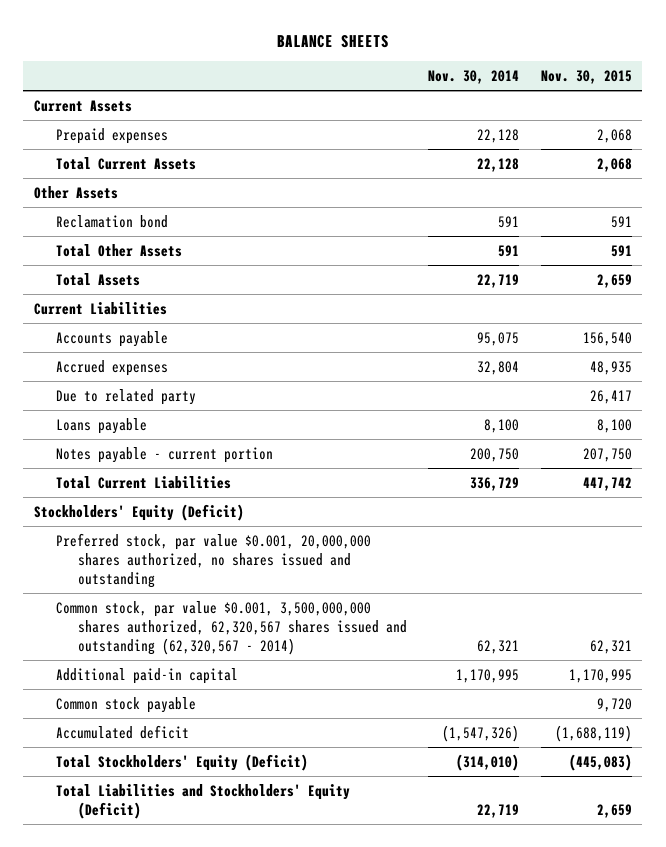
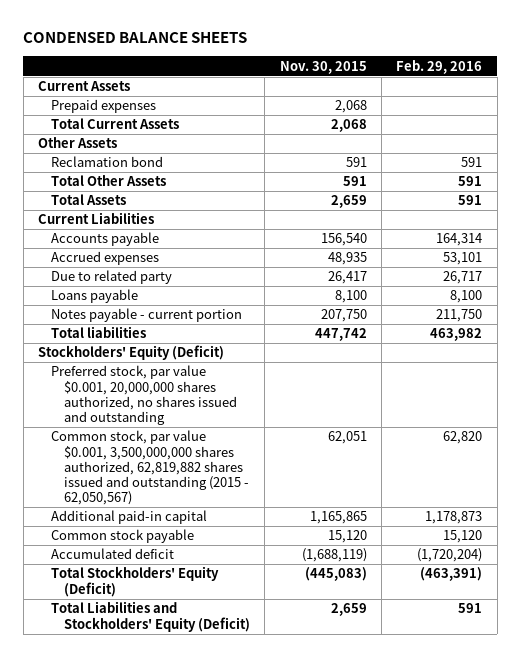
[276,34,389,48] BALANCE SHEETS -> [23,32,248,44] CONDENSED BALANCE SHEETS
[428,70,520,85] Nov. 30, 2014 -> none
none -> [396,59,483,74] Feb. 29, 2016
[56,475,232,489] Total Current Liabilities -> [51,326,147,339] Total liabilities
[56,600,407,655] Common stock, par value $0.001, 3,500,000,000 shares authorized, 62,320,567 shares issued and outstanding (62,320,567 - 2014) -> [51,430,250,506] Common stock, par value $0.001, 3,500,000,000 shares authorized, 62,819,882 shares issued and outstanding (2015 - 62,050,567)
[589,639,632,654] 62,321 -> [327,431,367,445] 62,051
[568,668,632,683] 1,170,995 -> [309,511,367,525] 1,165,865
[596,697,632,712] 9,720 -> [327,530,367,544] 15,120

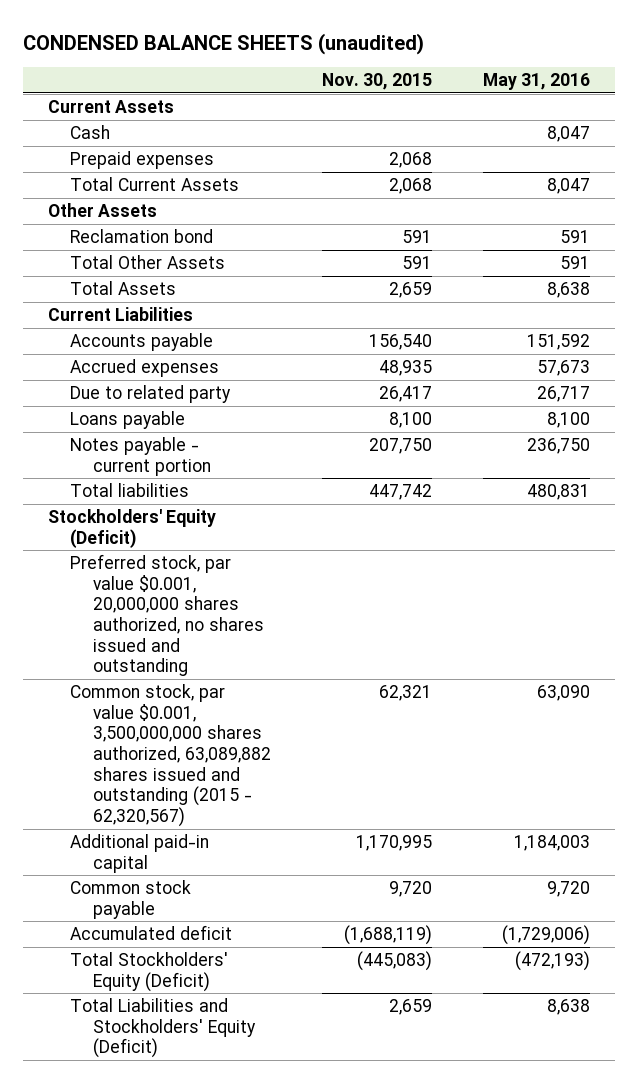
[23,32,248,44] CONDENSED BALANCE SHEETS -> [22,32,424,55] CONDENSED BALANCE SHEETS (unaudited)
[396,59,483,74] Feb. 29, 2016 -> none
none -> [482,72,590,90] May 31, 2016
none -> [70,125,111,140] Cash
[51,430,250,506] Common stock, par value $0.001, 3,500,000,000 shares authorized, 62,819,882 shares issued and outstanding (2015 - 62,050,567) -> [70,684,271,827] Common stock, par value $0.001, 3,500,000,000 shares authorized, 63,089,882 shares issued and outstanding (2015 - 62,320,567)
[327,431,367,445] 62,051 -> [378,685,432,702] 62,321
[309,511,367,525] 1,165,865 -> [355,835,432,852] 1,170,995
[327,530,367,544] 15,120 -> [388,881,432,898] 9,720

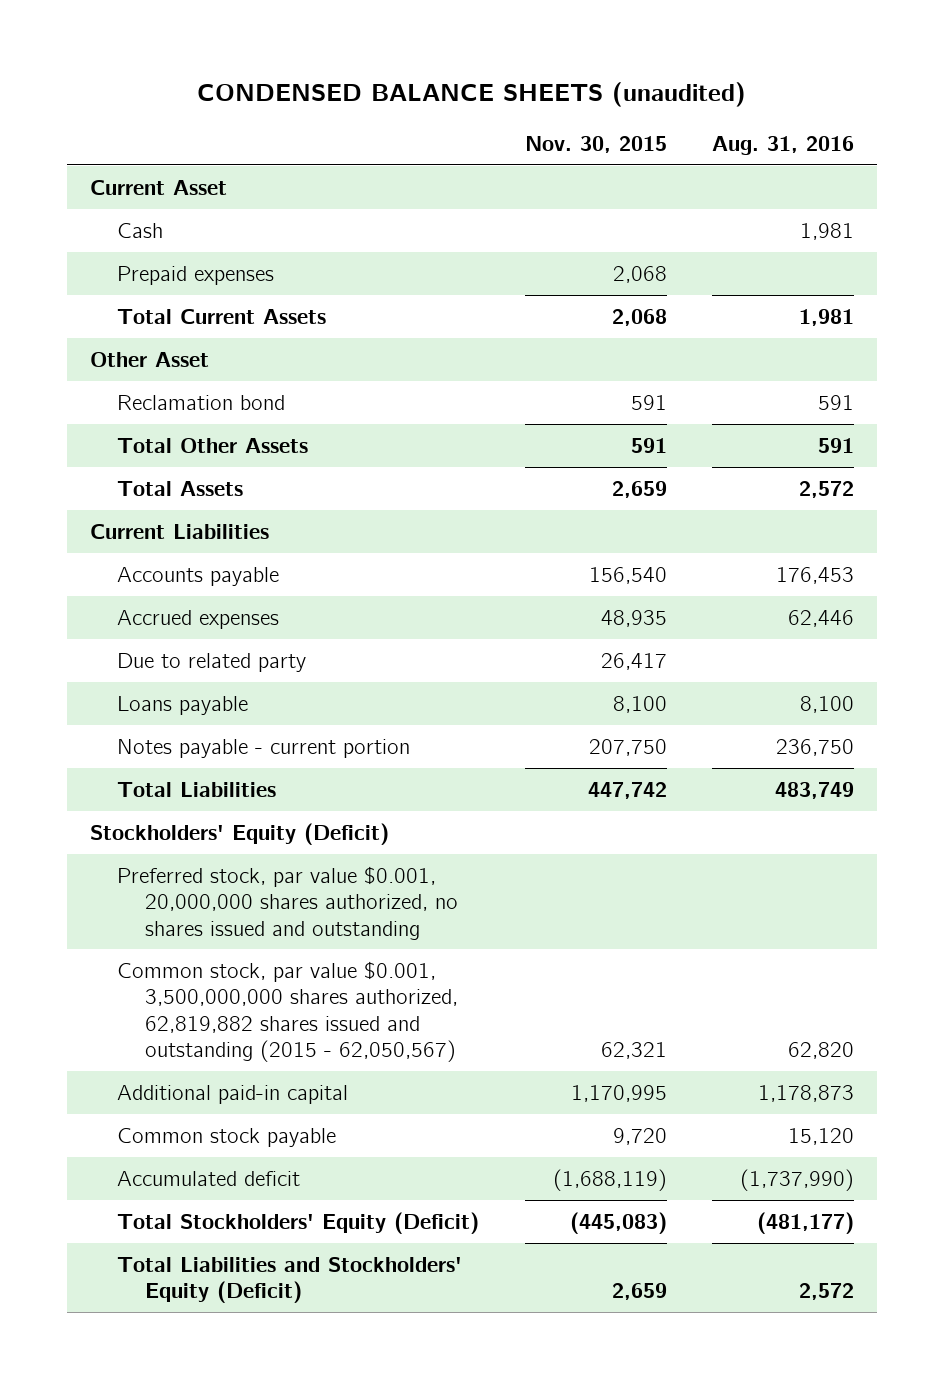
[482,72,590,90] May 31, 2016 -> none
none -> [711,136,854,156] Aug. 31, 2016
[48,100,175,114] Current Assets -> [89,179,227,195] Current Asset
[48,203,158,218] Other Assets -> [89,351,209,367] Other Asset
[70,483,190,498] Total liabilities -> [117,781,277,797] Total Liabilities
[70,684,271,827] Common stock, par value $0.001, 3,500,000,000 shares authorized, 63,089,882 shares issued and outstanding (2015 - 62,320,567) -> [117,960,459,1063] Common stock, par value $0.001, 3,500,000,000 shares authorized, 62,819,882 shares issued and outstanding (2015 - 62,050,567)

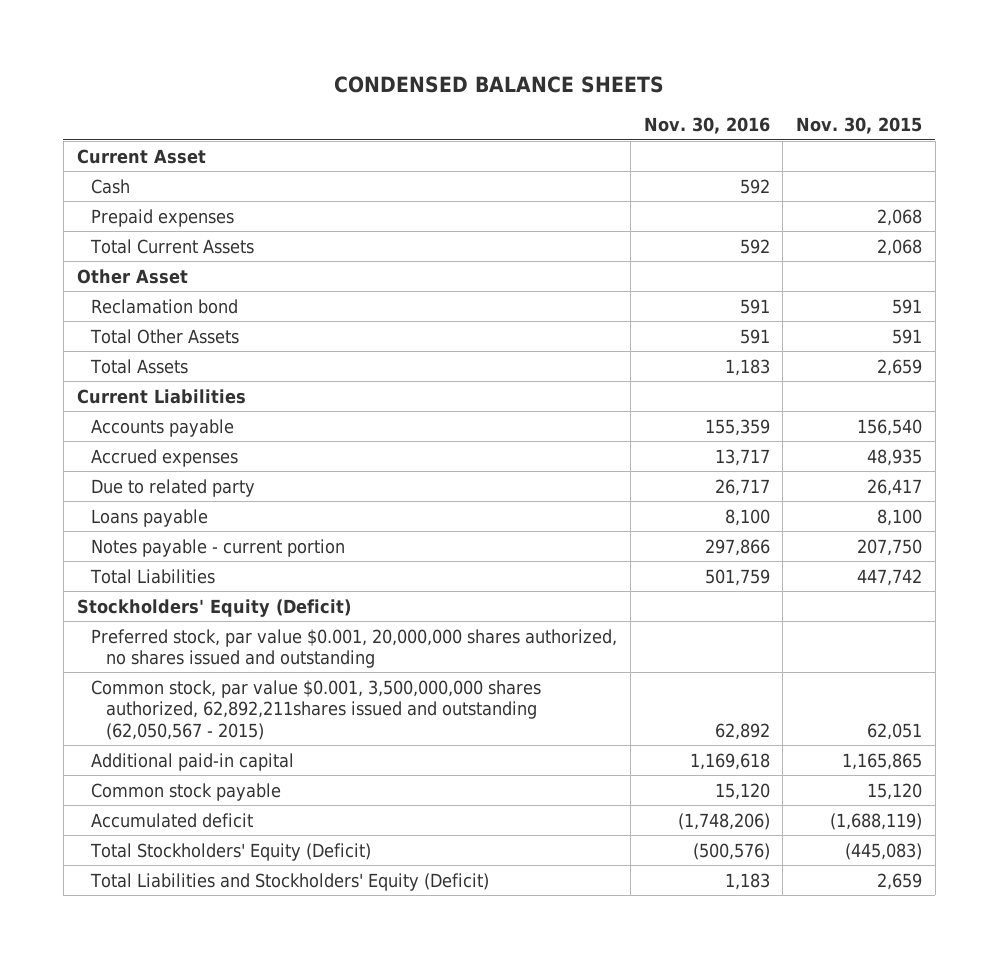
[196,81,746,107] CONDENSED BALANCE SHEETS (unaudited) -> [334,75,665,93] CONDENSED BALANCE SHEETS
[711,136,854,156] Aug. 31, 2016 -> none
none -> [643,117,770,135] Nov. 30, 2016
[117,960,459,1063] Common stock, par value $0.001, 3,500,000,000 shares authorized, 62,819,882 shares issued and outstanding (2015 - 62,050,567) -> [91,679,542,740] Common stock, par value $0.001, 3,500,000,000 shares authorized, 62,892,211shares issued and outstanding (62,050,567 - 2015)
[600,1042,667,1060] 62,321 -> [867,722,923,740] 62,051
[570,1084,667,1102] 1,170,995 -> [842,752,923,770] 1,165,865
[612,1127,667,1145] 9,720 -> [867,782,923,800] 15,120

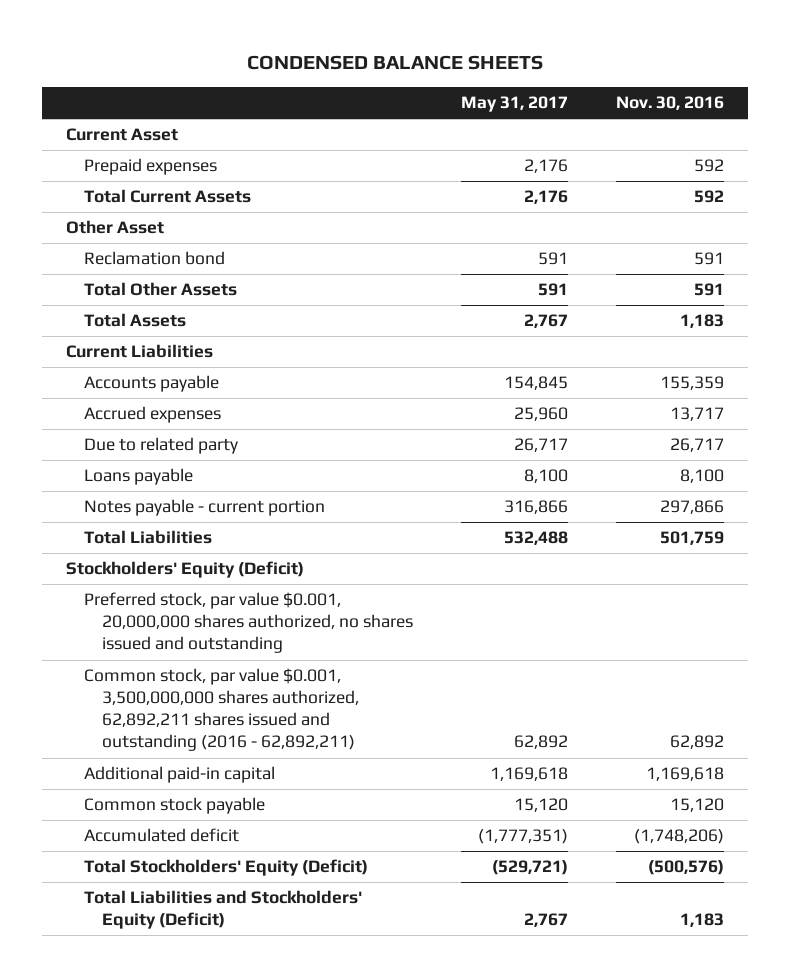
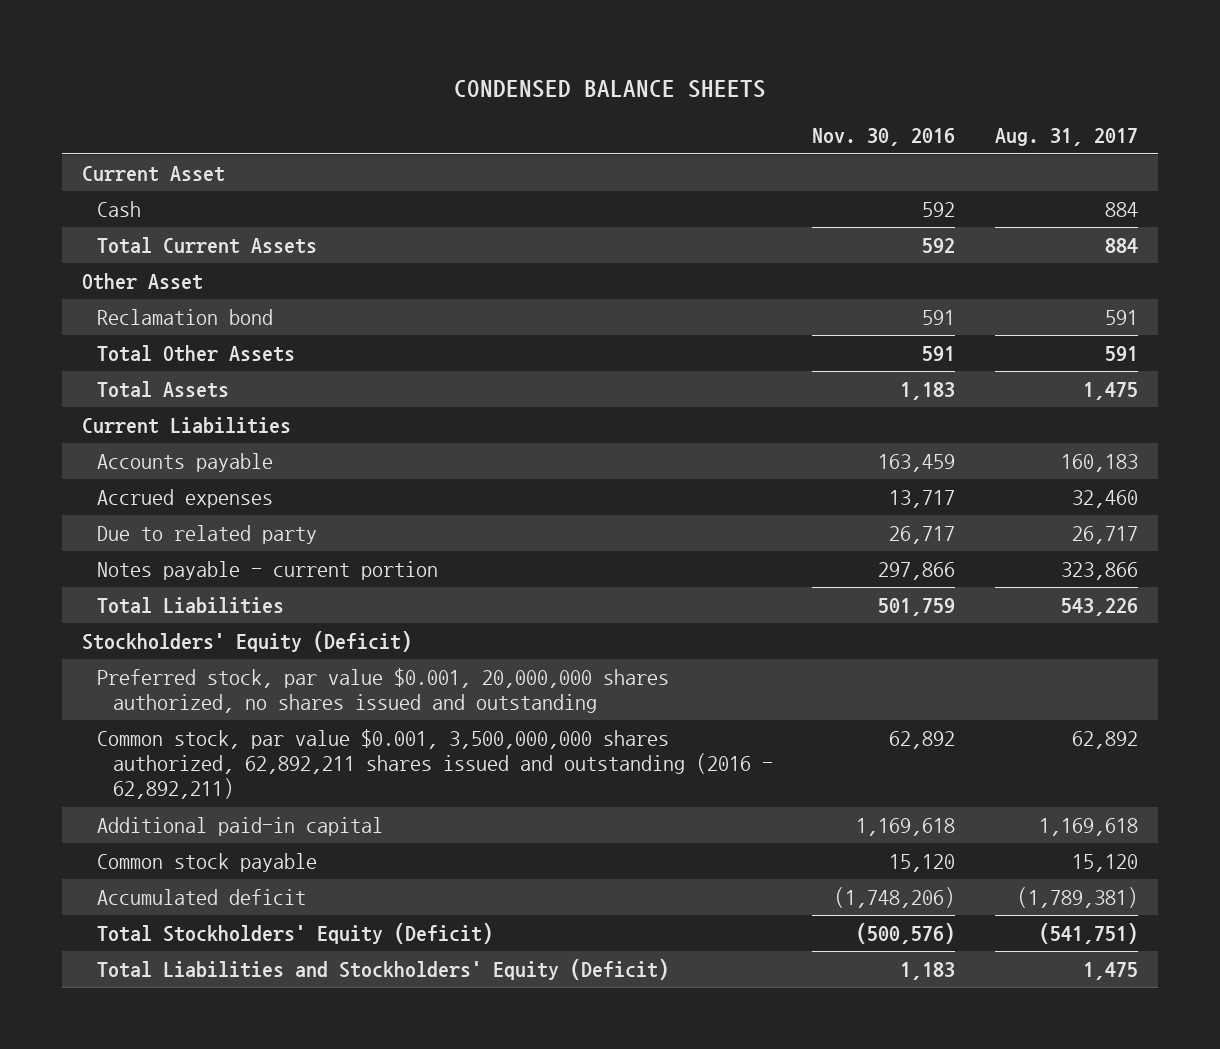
[460,95,568,112] May 31, 2017 -> none
none -> [995,128,1139,147] Aug. 31, 2017
[84,158,218,176] Prepaid expenses -> [97,201,142,218] Cash
[659,376,724,391] 155,359 -> [878,454,956,473] 163,459
[84,468,194,486] Loans payable -> none

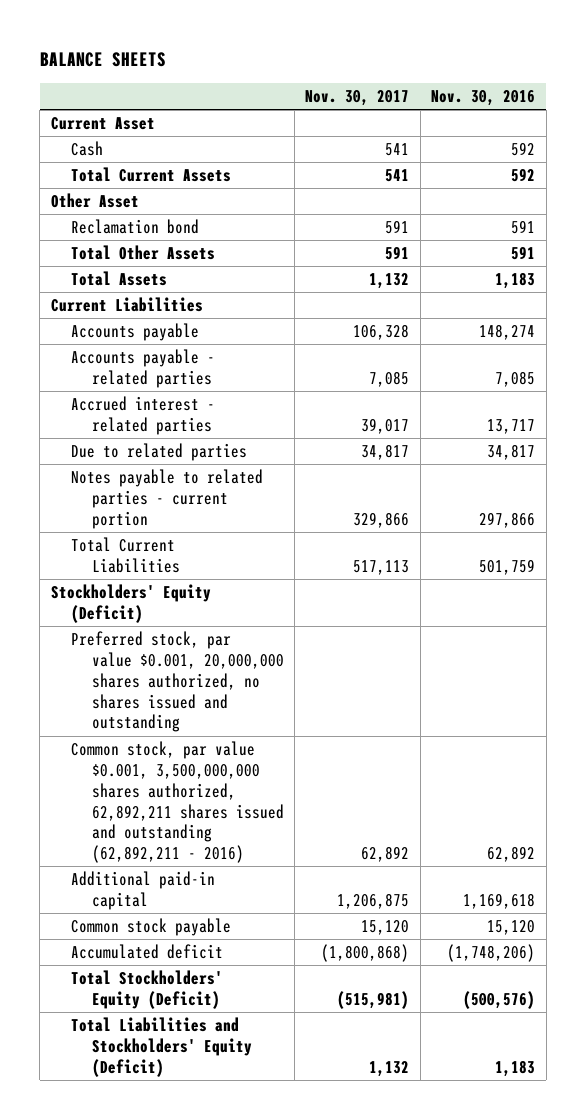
[454,79,767,98] CONDENSED BALANCE SHEETS -> [39,52,166,68] BALANCE SHEETS
[995,128,1139,147] Aug. 31, 2017 -> none
none -> [305,89,410,106] Nov. 30, 2017
[878,454,956,473] 163,459 -> [479,323,536,340] 148,274
none -> [71,348,216,388] Accounts payable - related parties
[97,489,274,509] Accrued expenses -> [71,395,216,435] Accrued interest - related parties
[97,525,318,545] Due to related party -> [71,442,248,461] Due to related parties
[889,526,956,545] 26,717 -> [487,443,536,460] 34,817
[97,561,439,581] Notes payable - current portion -> [71,468,264,529] Notes payable to related parties - current portion
[97,597,285,615] Total Liabilities -> [71,536,180,573] Total Current Liabilities
[97,729,773,800] Common stock, par value $0.001, 3,500,000,000 shares authorized, 62,892,211 shares issued and outstanding (2016 - 62,892,211) -> [71,740,284,864] Common stock, par value $0.001, 3,500,000,000 shares authorized, 62,892,211 shares issued and outstanding (62,892,211 - 2016)

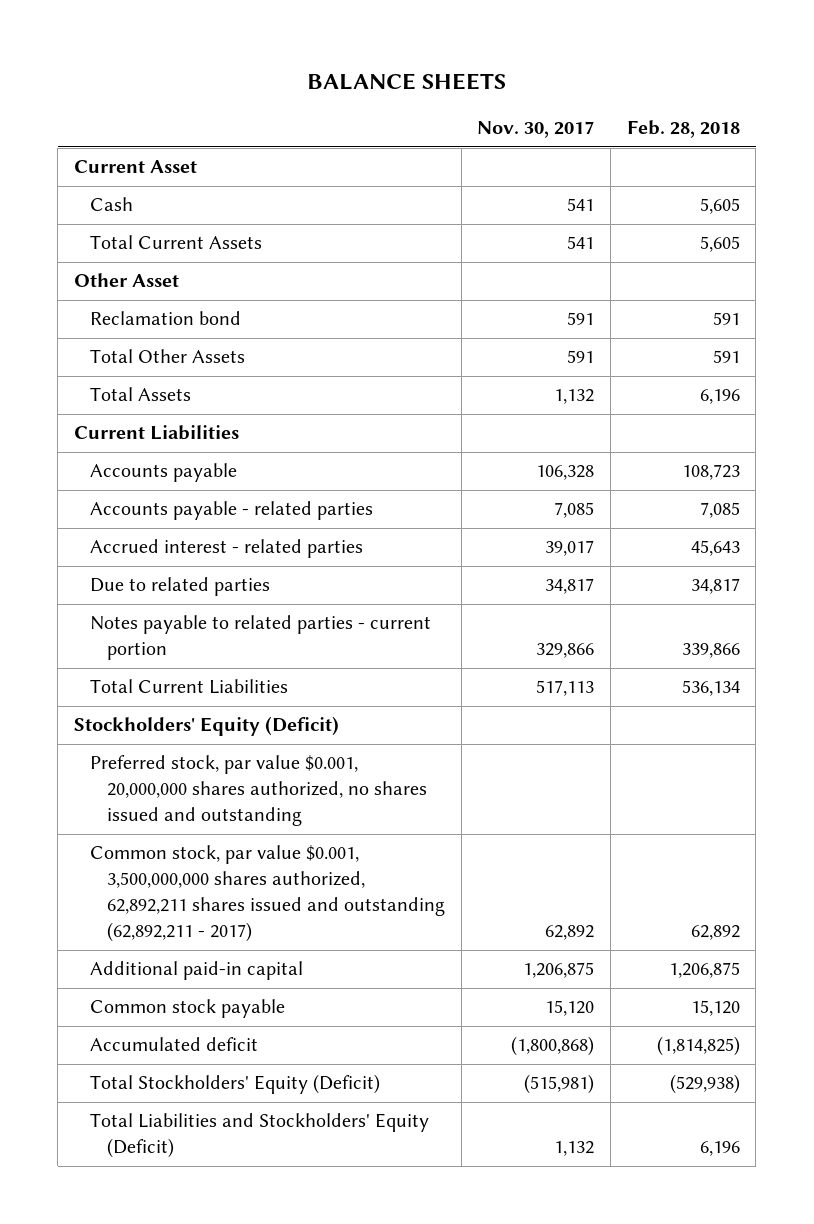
[431,89,536,106] Nov. 30, 2016 -> none
none -> [626,120,740,139] Feb. 28, 2018
[71,740,284,864] Common stock, par value $0.001, 3,500,000,000 shares authorized, 62,892,211 shares issued and outstanding (62,892,211 - 2016) -> [90,845,446,943] Common stock, par value $0.001, 3,500,000,000 shares authorized, 62,892,211 shares issued and outstanding (62,892,211 - 2017)

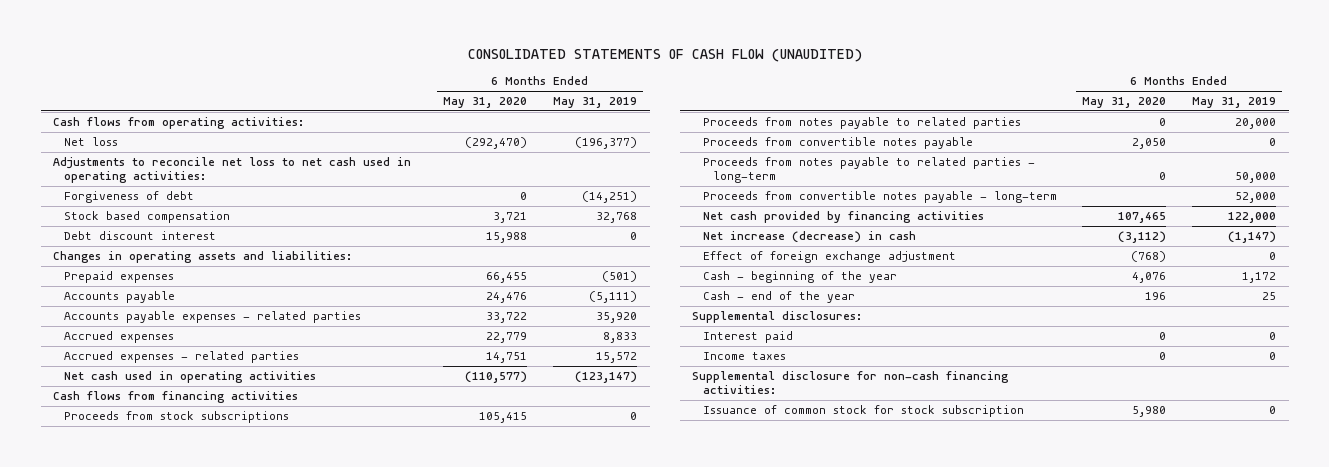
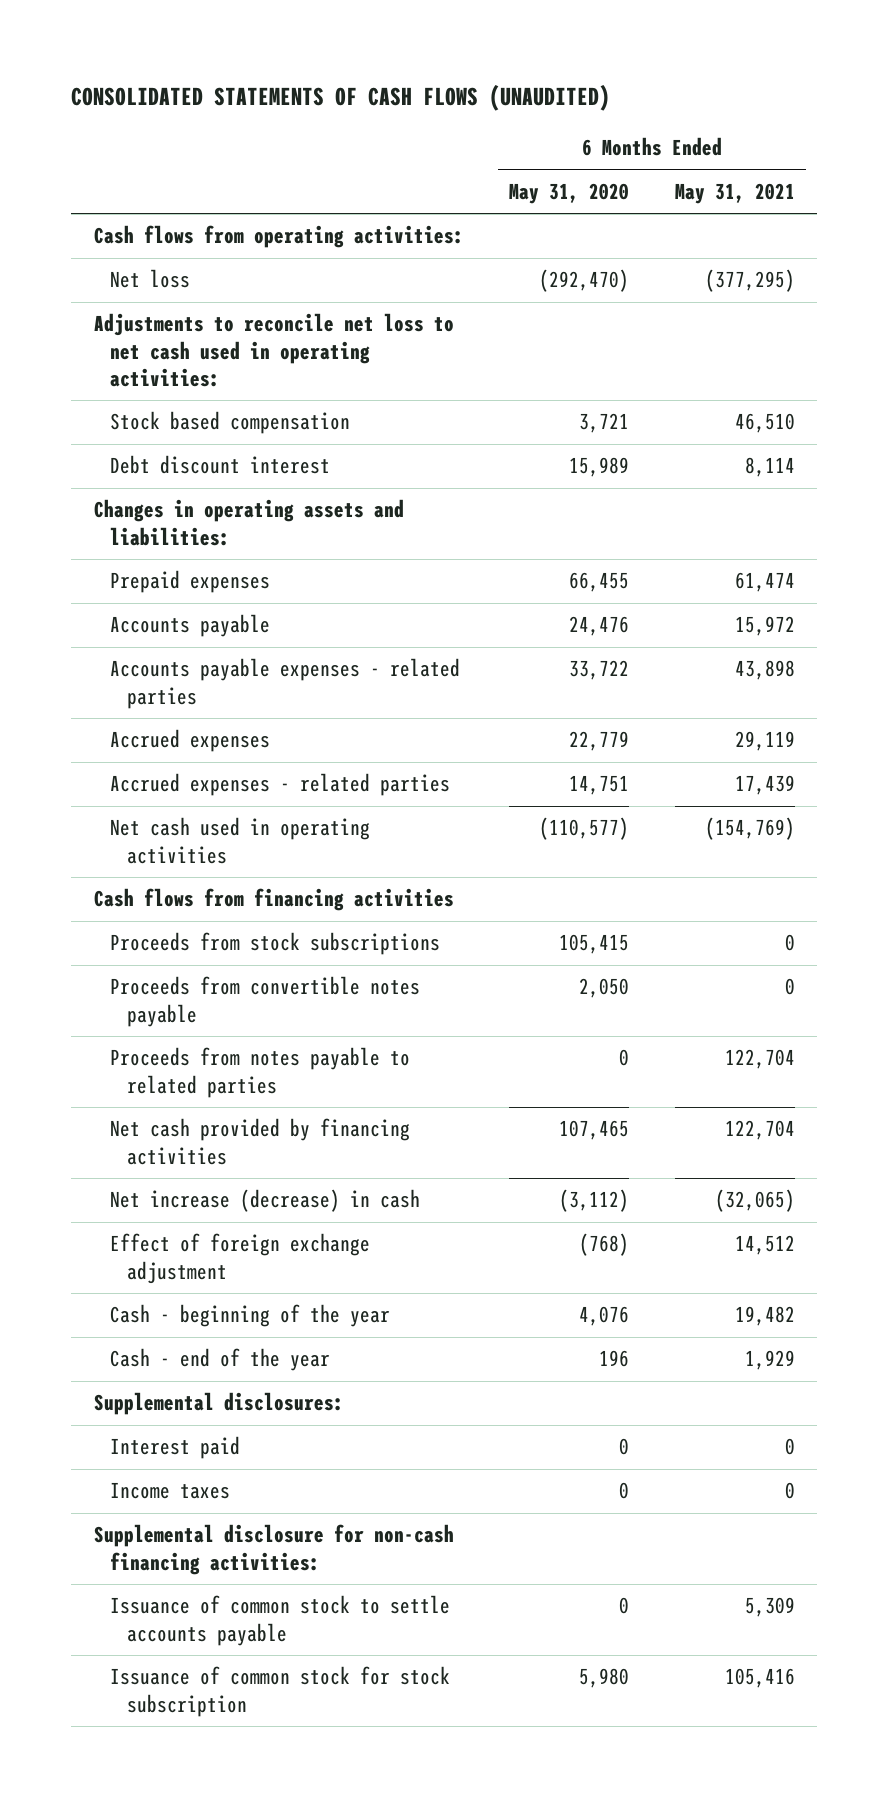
[467,49,862,63] CONSOLIDATED STATEMENTS OF CASH FLOW (UNAUDITED) -> [71,83,611,111] CONSOLIDATED STATEMENTS OF CASH FLOWS (UNAUDITED)
[552,97,637,109] May 31, 2019 -> none
none -> [674,182,795,204] May 31, 2021
[63,191,194,204] Forgiveness of debt -> none
[486,232,528,244] 15,988 -> [569,457,630,478] 15,989
[702,157,1035,184] Proceeds from notes payable to related parties - long-term -> none
[702,191,1057,204] Proceeds from convertible notes payable - long-term -> none
[702,117,1021,130] Proceeds from notes payable to related parties -> [110,1047,411,1098] Proceeds from notes payable to related parties
none -> [110,1595,451,1646] Issuance of common stock to settle accounts payable

